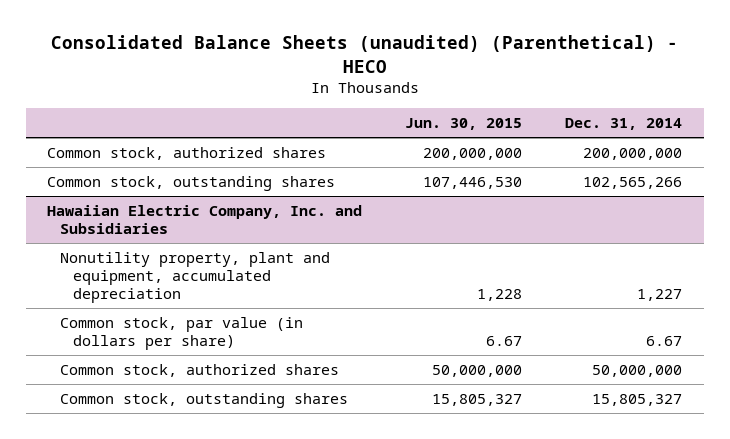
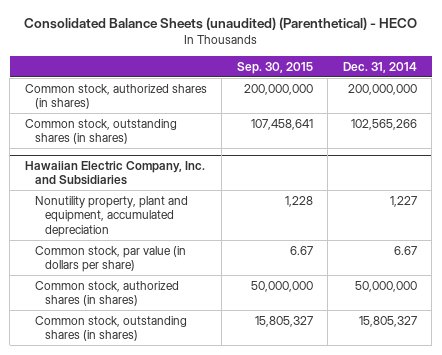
[405,118,523,131] Jun. 30, 2015 -> none
none -> [236,61,313,74] Sep. 30, 2015
[47,146,327,160] Common stock, authorized shares -> [24,83,207,110] Common stock, authorized shares (in shares)
[47,175,336,191] Common stock, outstanding shares -> [24,118,177,145] Common stock, outstanding shares (in shares)
[59,363,339,377] Common stock, authorized shares -> [34,280,179,307] Common stock, authorized shares (in shares)
[59,392,348,408] Common stock, outstanding shares -> [34,315,187,342] Common stock, outstanding shares (in shares)

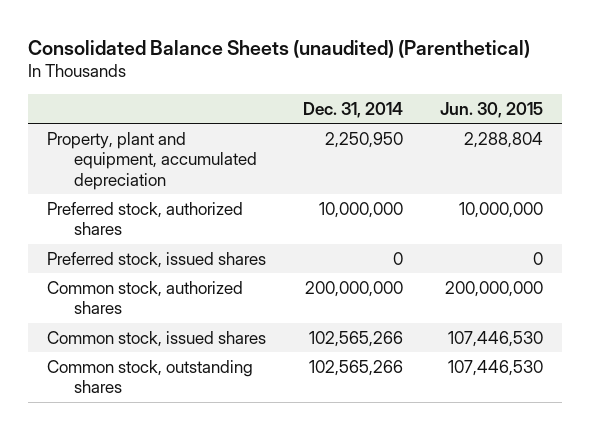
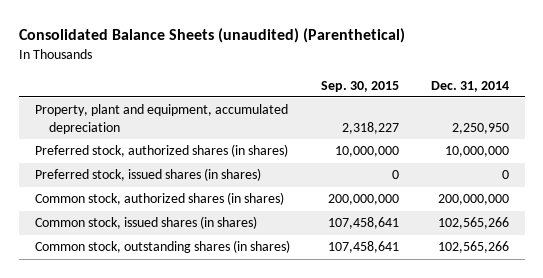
[440,101,544,118] Jun. 30, 2015 -> none
none -> [321,80,400,92] Sep. 30, 2015
[46,201,243,236] Preferred stock, authorized shares -> [34,144,288,158] Preferred stock, authorized shares (in shares)
[46,251,266,268] Preferred stock, issued shares -> [34,168,261,182] Preferred stock, issued shares (in shares)
[46,280,243,315] Common stock, authorized shares -> [34,192,284,206] Common stock, authorized shares (in shares)
[46,330,266,347] Common stock, issued shares -> [34,216,257,230] Common stock, issued shares (in shares)
[46,359,253,394] Common stock, outstanding shares -> [34,240,290,254] Common stock, outstanding shares (in shares)

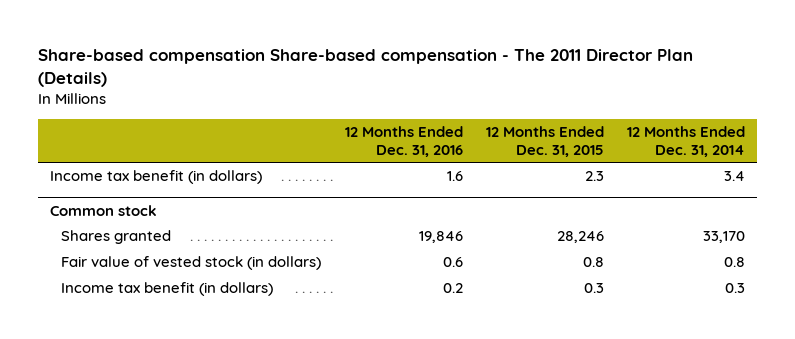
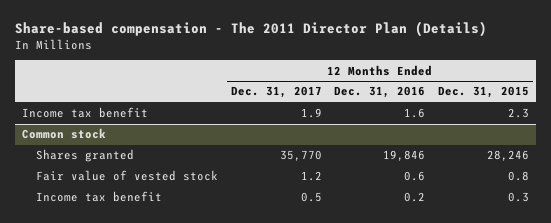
[38,49,694,88] Share-based compensation Share-based compensation - The 2011 Director Plan (Details) -> [15,21,488,38] Share-based compensation - The 2011 Director Plan (Details)
[627,126,746,157] 12 Months Ended Dec. 31, 2014 -> none
none -> [230,86,322,99] Dec. 31, 2017
[49,170,262,185] Income tax benefit (in dollars) -> [21,107,148,119] Income tax benefit
[61,256,322,271] Fair value of vested stock (in dollars) -> [35,170,218,182] Fair value of vested stock
[61,282,274,297] Income tax benefit (in dollars) -> [35,191,162,203] Income tax benefit

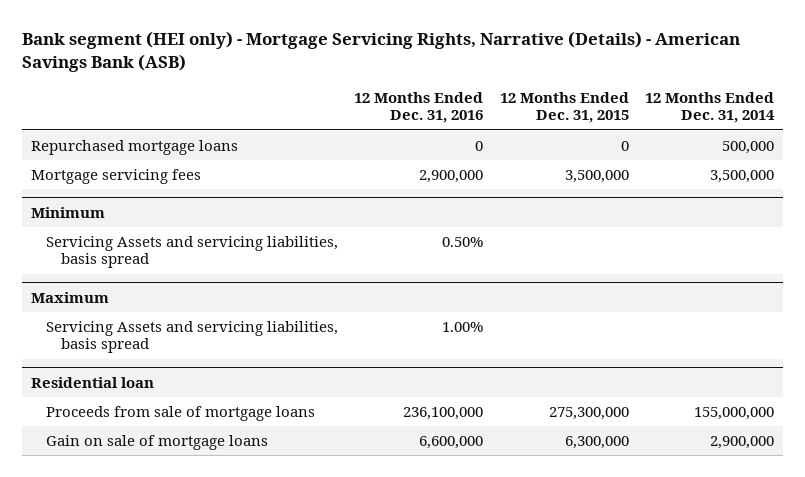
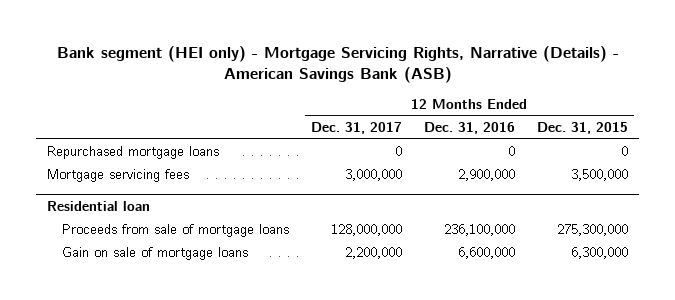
[645,91,776,124] 12 Months Ended Dec. 31, 2014 -> none
none -> [310,121,402,134] Dec. 31, 2017
[30,206,105,218] Minimum -> none
[45,235,338,269] Servicing Assets and servicing liabilities, basis spread -> none
[30,291,109,303] Maximum -> none
[45,320,338,354] Servicing Assets and servicing liabilities, basis spread -> none

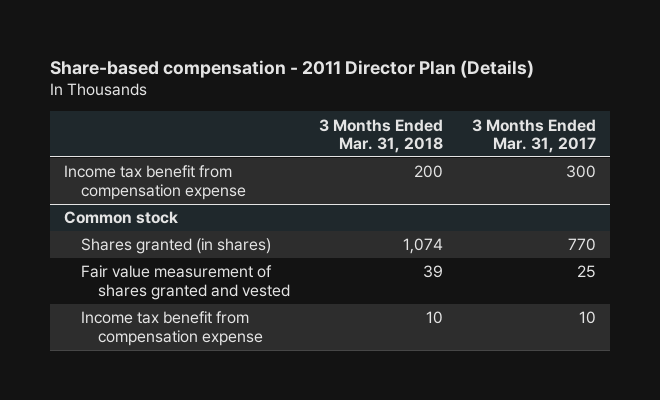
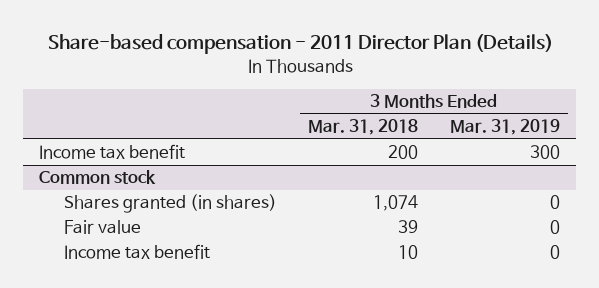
[471,118,596,153] 3 Months Ended Mar. 31, 2017 -> none
none -> [450,119,561,136] Mar. 31, 2019
[64,165,246,200] Income tax benefit from compensation expense -> [39,144,186,160] Income tax benefit
[80,265,290,300] Fair value measurement of shares granted and vested -> [63,220,141,235] Fair value
[80,311,263,346] Income tax benefit from compensation expense -> [63,244,210,260] Income tax benefit

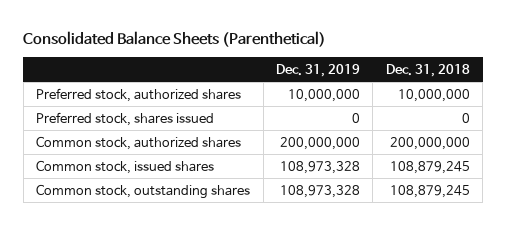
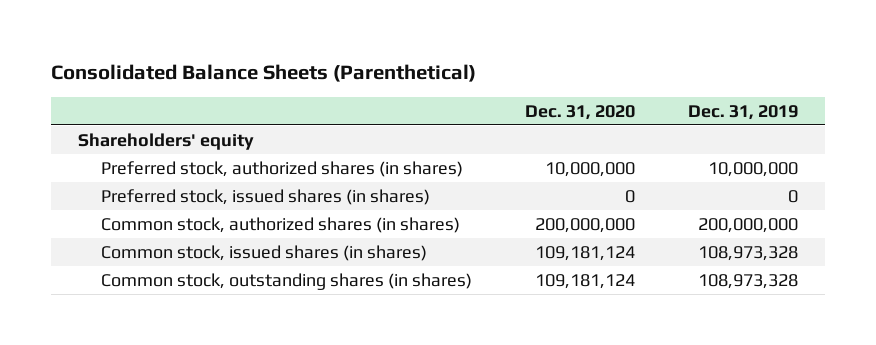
[385,63,470,77] Dec. 31, 2018 -> none
none -> [525,104,636,120] Dec. 31, 2020
none -> [77,132,254,150] Shareholders' equity
[36,87,242,102] Preferred stock, authorized shares -> [101,160,464,177] Preferred stock, authorized shares (in shares)
[36,111,215,126] Preferred stock, shares issued -> [101,188,431,205] Preferred stock, issued shares (in shares)
[36,135,242,150] Common stock, authorized shares -> [101,216,461,233] Common stock, authorized shares (in shares)
[36,159,215,174] Common stock, issued shares -> [101,244,428,261] Common stock, issued shares (in shares)
[36,183,251,199] Common stock, outstanding shares -> [101,272,473,290] Common stock, outstanding shares (in shares)

